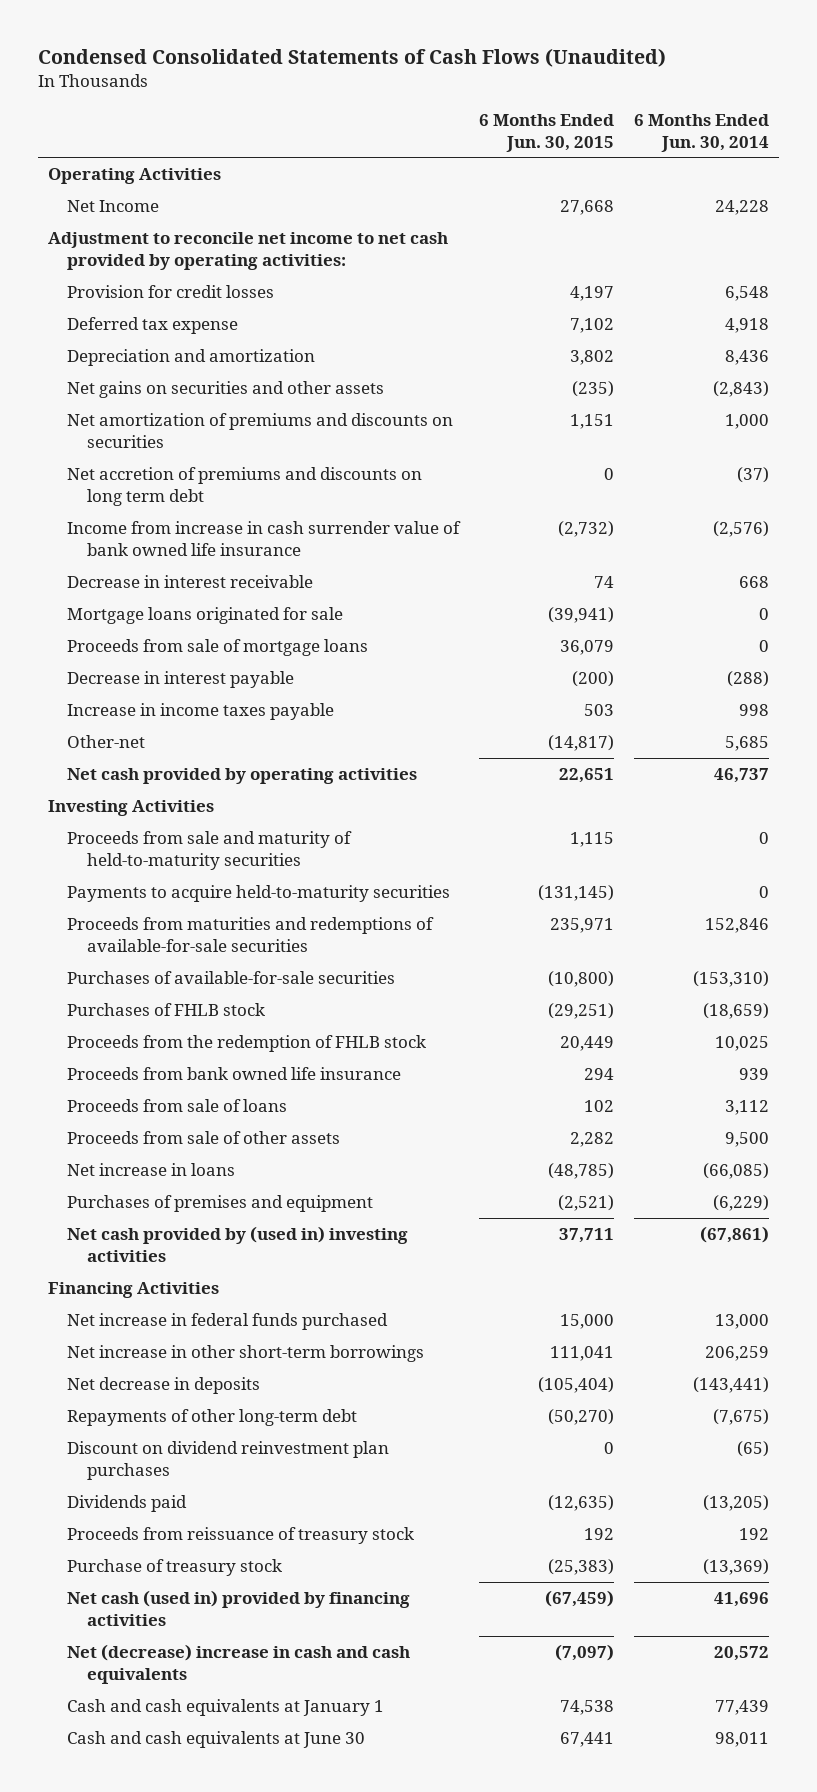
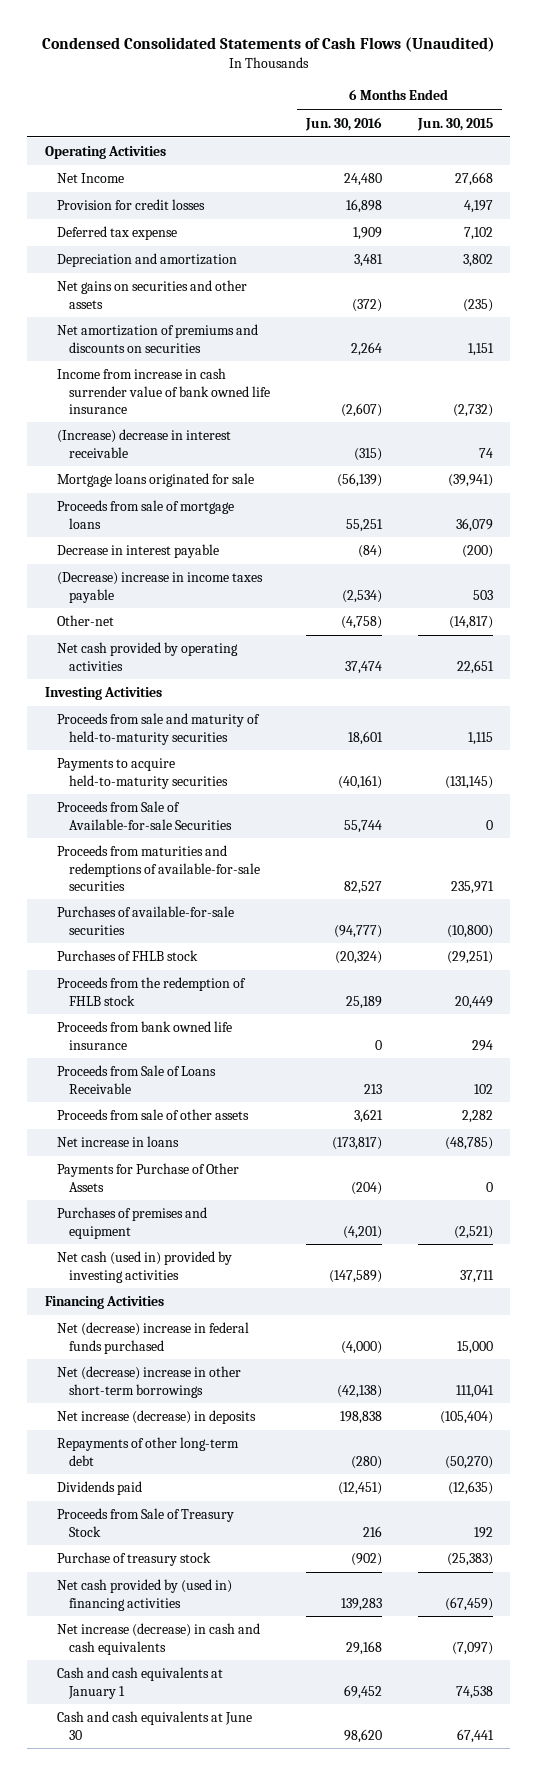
[634,113,770,152] 6 Months Ended Jun. 30, 2014 -> none
none -> [305,116,383,131] Jun. 30, 2016
[47,232,448,270] Adjustment to reconcile net income to net cash provided by operating activities: -> none
[67,467,423,506] Net accretion of premiums and discounts on long term debt -> none
[67,575,314,589] Decrease in interest receivable -> [57,429,232,458] (Increase) decrease in interest receivable
[67,703,335,721] Increase in income taxes payable -> [57,572,264,603] (Decrease) increase in income taxes payable
none -> [57,801,233,830] Proceeds from Sale of Available-for-sale Securities
[67,1099,288,1113] Proceeds from sale of loans -> [57,1065,217,1094] Proceeds from Sale of Loans Receivable
none -> [57,1163,240,1192] Payments for Purchase of Other Assets
[67,1226,409,1262] Net cash provided by (used in) investing activities -> [57,1251,233,1283] Net cash (used in) provided by investing activities
[67,1313,389,1331] Net increase in federal funds purchased -> [57,1322,250,1354] Net (decrease) increase in federal funds purchased
[67,1345,425,1363] Net increase in other short-term borrowings -> [57,1366,242,1398] Net (decrease) increase in other short-term borrowings
[67,1377,261,1395] Net decrease in deposits -> [57,1410,257,1425] Net increase (decrease) in deposits
[67,1441,390,1480] Discount on dividend reinvestment plan purchases -> none
[67,1527,415,1545] Proceeds from reissuance of treasury stock -> [57,1508,235,1537] Proceeds from Sale of Treasury Stock
[67,1590,411,1626] Net cash (used in) provided by financing activities -> [57,1579,233,1611] Net cash provided by (used in) financing activities
[67,1644,411,1684] Net (decrease) increase in cash and cash equivalents -> [57,1623,261,1655] Net increase (decrease) in cash and cash equivalents

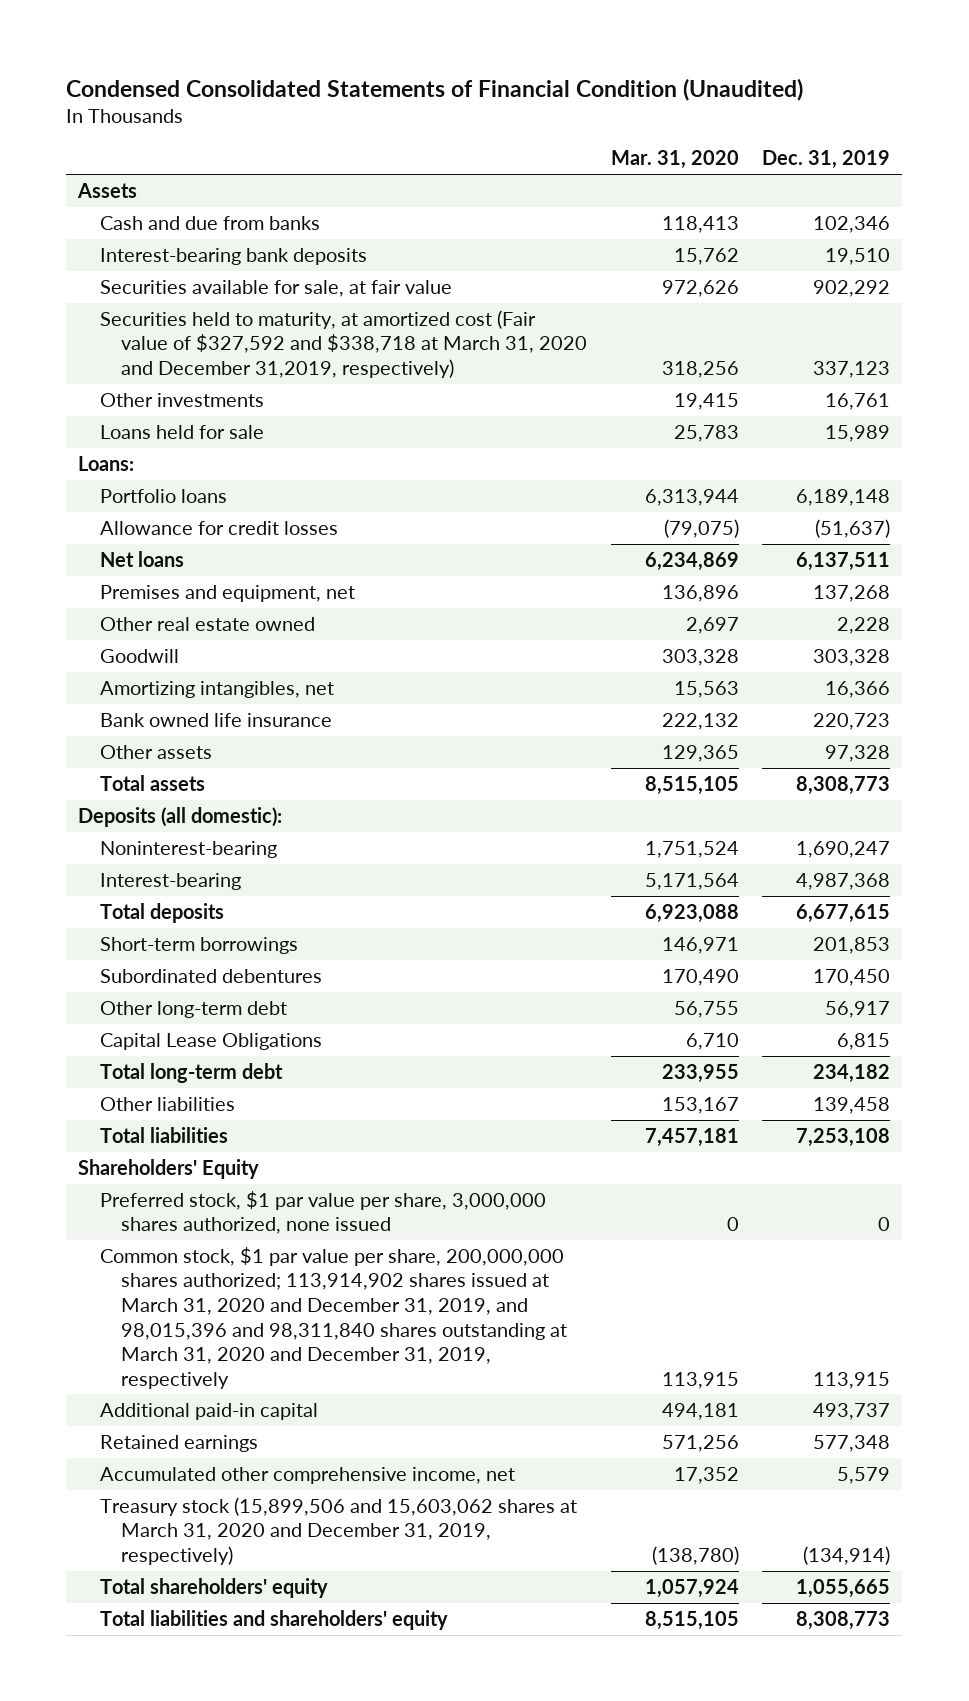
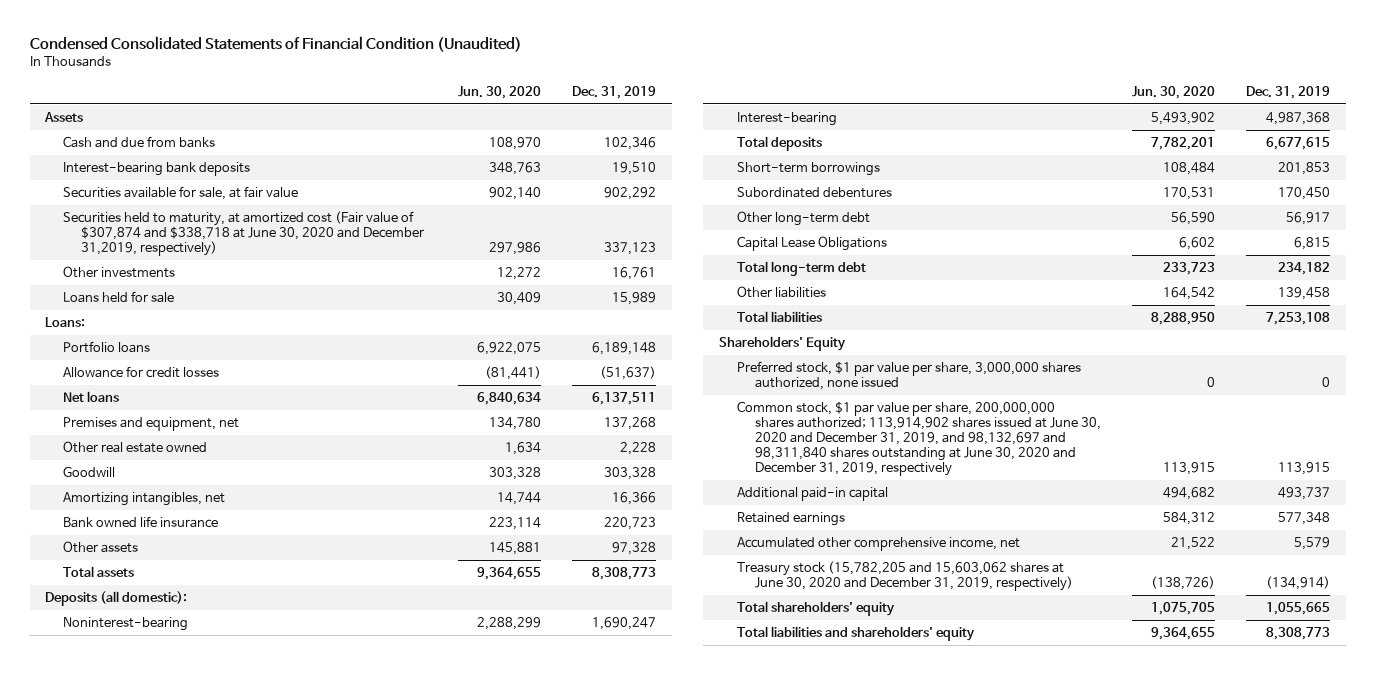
[610,150,739,170] Mar. 31, 2020 -> none
none -> [458,85,542,99] Jun. 30, 2020
[99,309,587,378] Securities held to maturity, at amortized cost (Fair value of $327,592 and $338,718 at March 31, 2020 and December 31,2019, respectively) -> [63,211,424,257] Securities held to maturity, at amortized cost (Fair value of $307,874 and $338,718 at June 30, 2020 and December 31,2019, respectively)
[99,1246,567,1389] Common stock, $1 par value per share, 200,000,000 shares authorized; 113,914,902 shares issued at March 31, 2020 and December 31, 2019, and 98,015,396 and 98,311,840 shares outstanding at March 31, 2020 and December 31, 2019, respectively -> [736,401,1101,477] Common stock, $1 par value per share, 200,000,000 shares authorized; 113,914,902 shares issued at June 30, 2020 and December 31, 2019, and 98,132,697 and 98,311,840 shares outstanding at June 30, 2020 and December 31, 2019, respectively
[99,1496,577,1565] Treasury stock (15,899,506 and 15,603,062 shares at March 31, 2020 and December 31, 2019, respectively) -> [736,561,1073,592] Treasury stock (15,782,205 and 15,603,062 shares at June 30, 2020 and December 31, 2019, respectively)

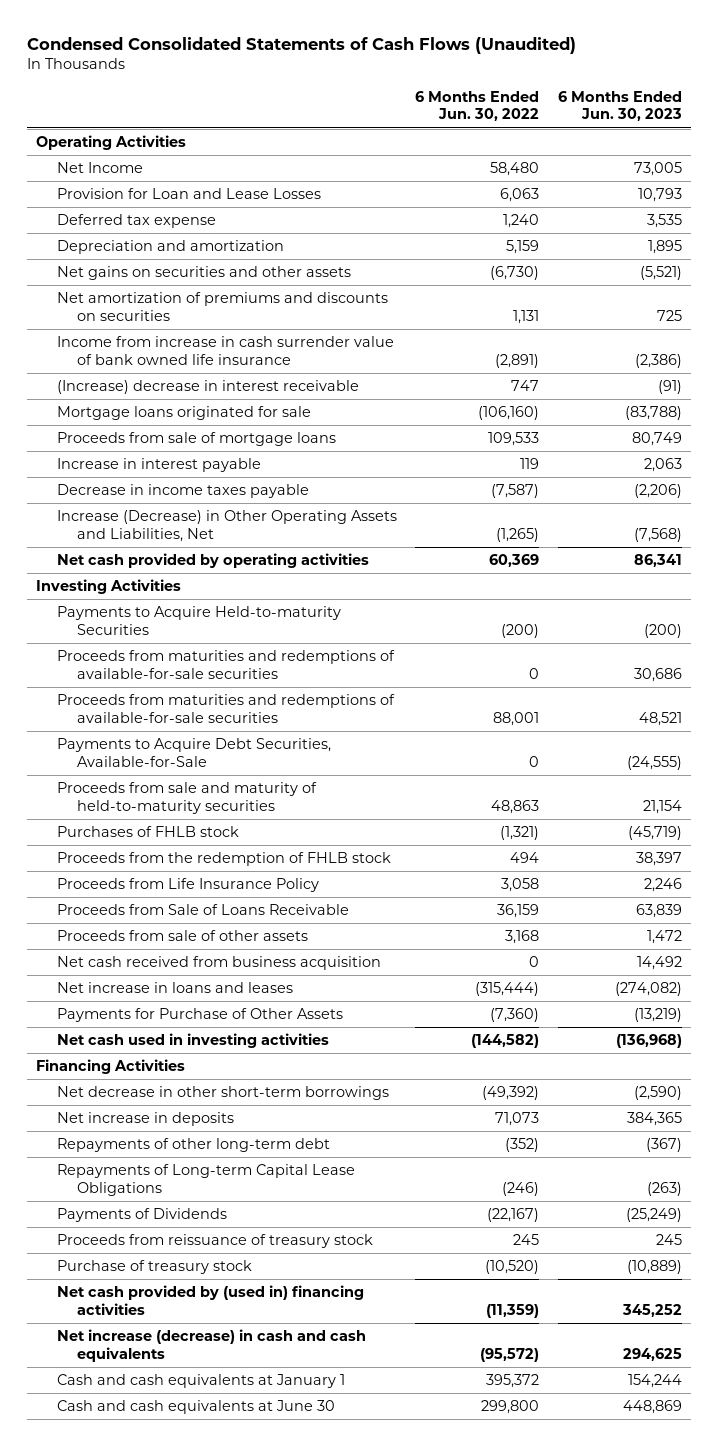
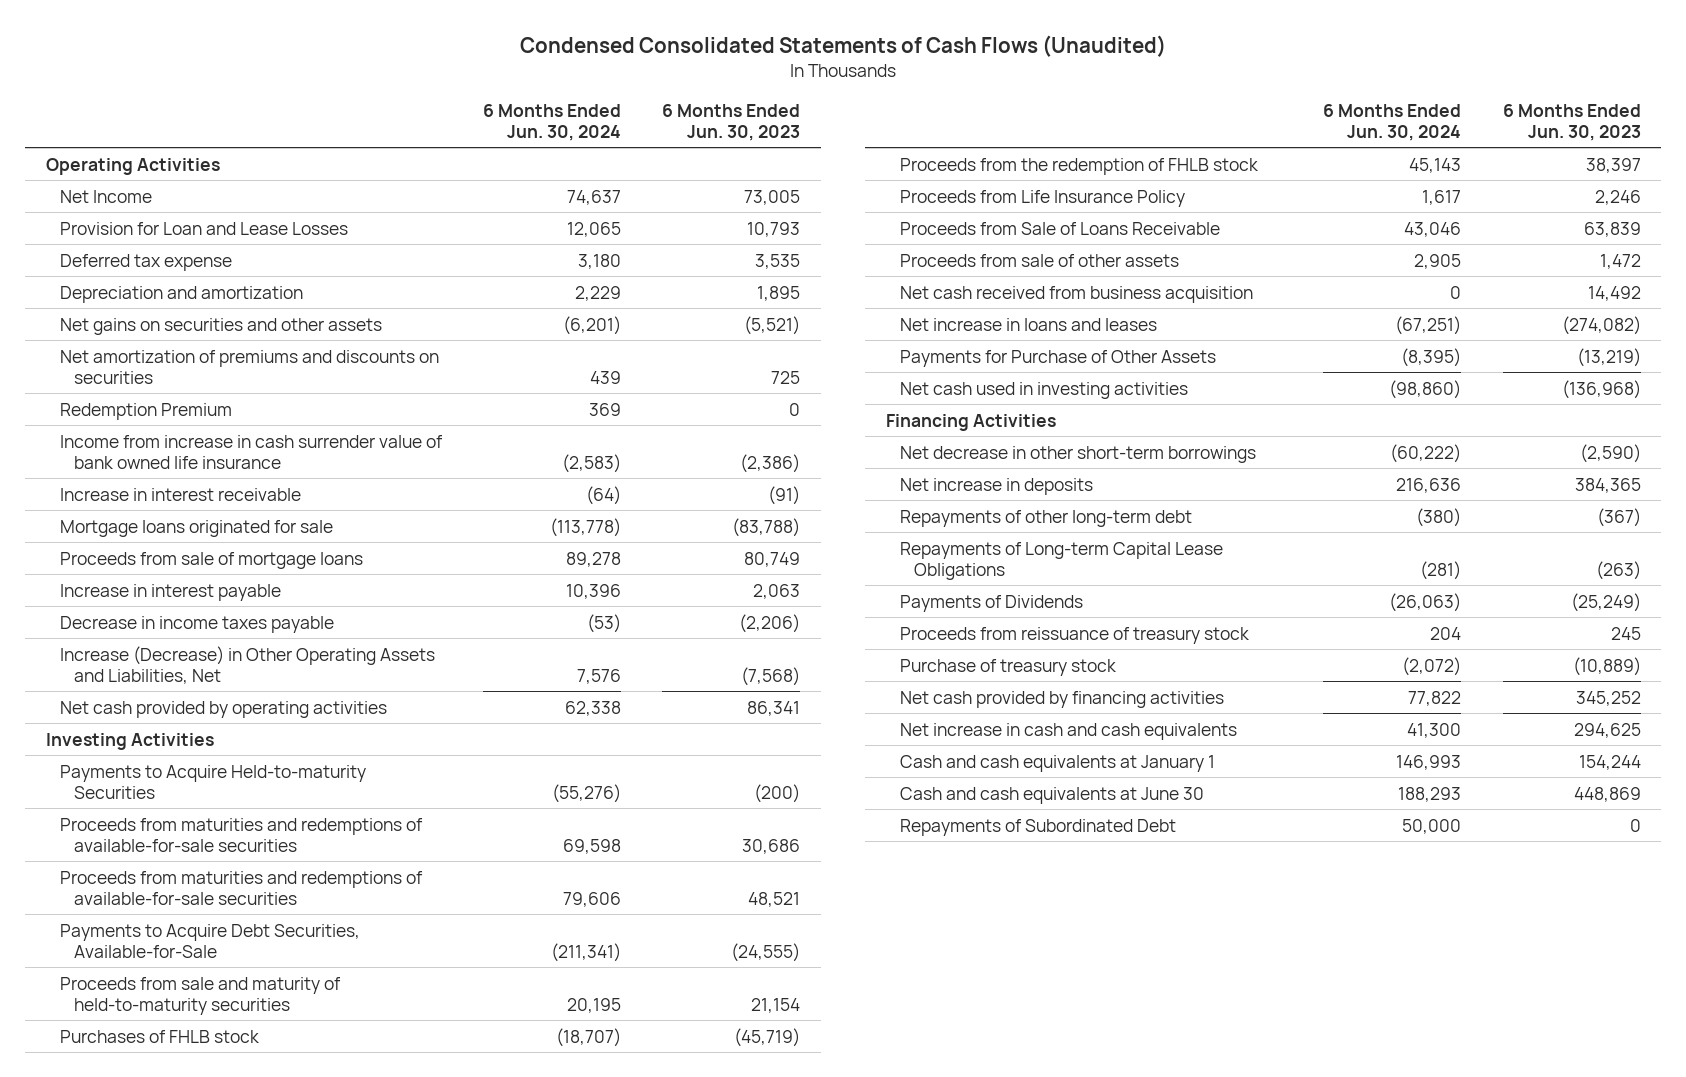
[415,90,540,122] 6 Months Ended Jun. 30, 2022 -> none
none -> [483,103,622,141] 6 Months Ended Jun. 30, 2024
none -> [59,402,232,420] Redemption Premium
[56,380,359,395] (Increase) decrease in interest receivable -> [59,487,301,501] Increase in interest receivable
[56,1285,364,1315] Net cash provided by (used in) financing activities -> [899,690,1224,708] Net cash provided by financing activities
[56,1329,366,1362] Net increase (decrease) in cash and cash equivalents -> [899,722,1237,740] Net increase in cash and cash equivalents
none -> [899,818,1176,836] Repayments of Subordinated Debt

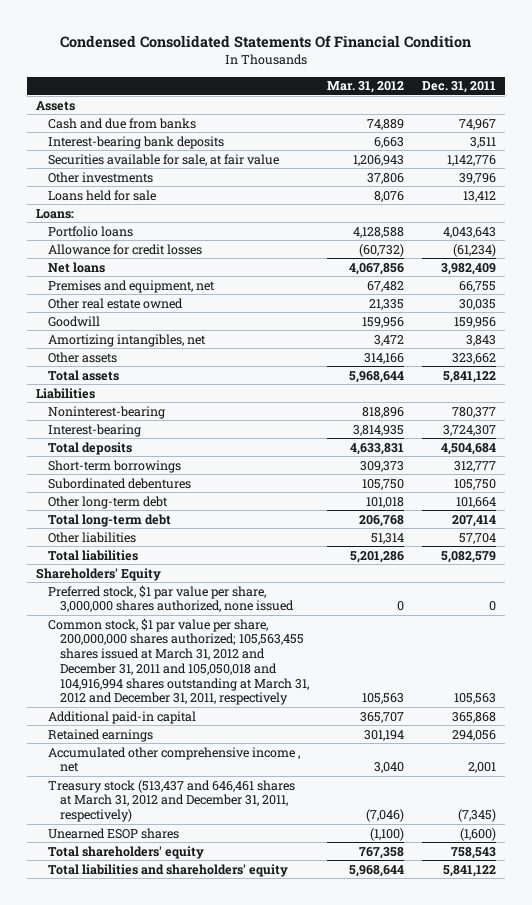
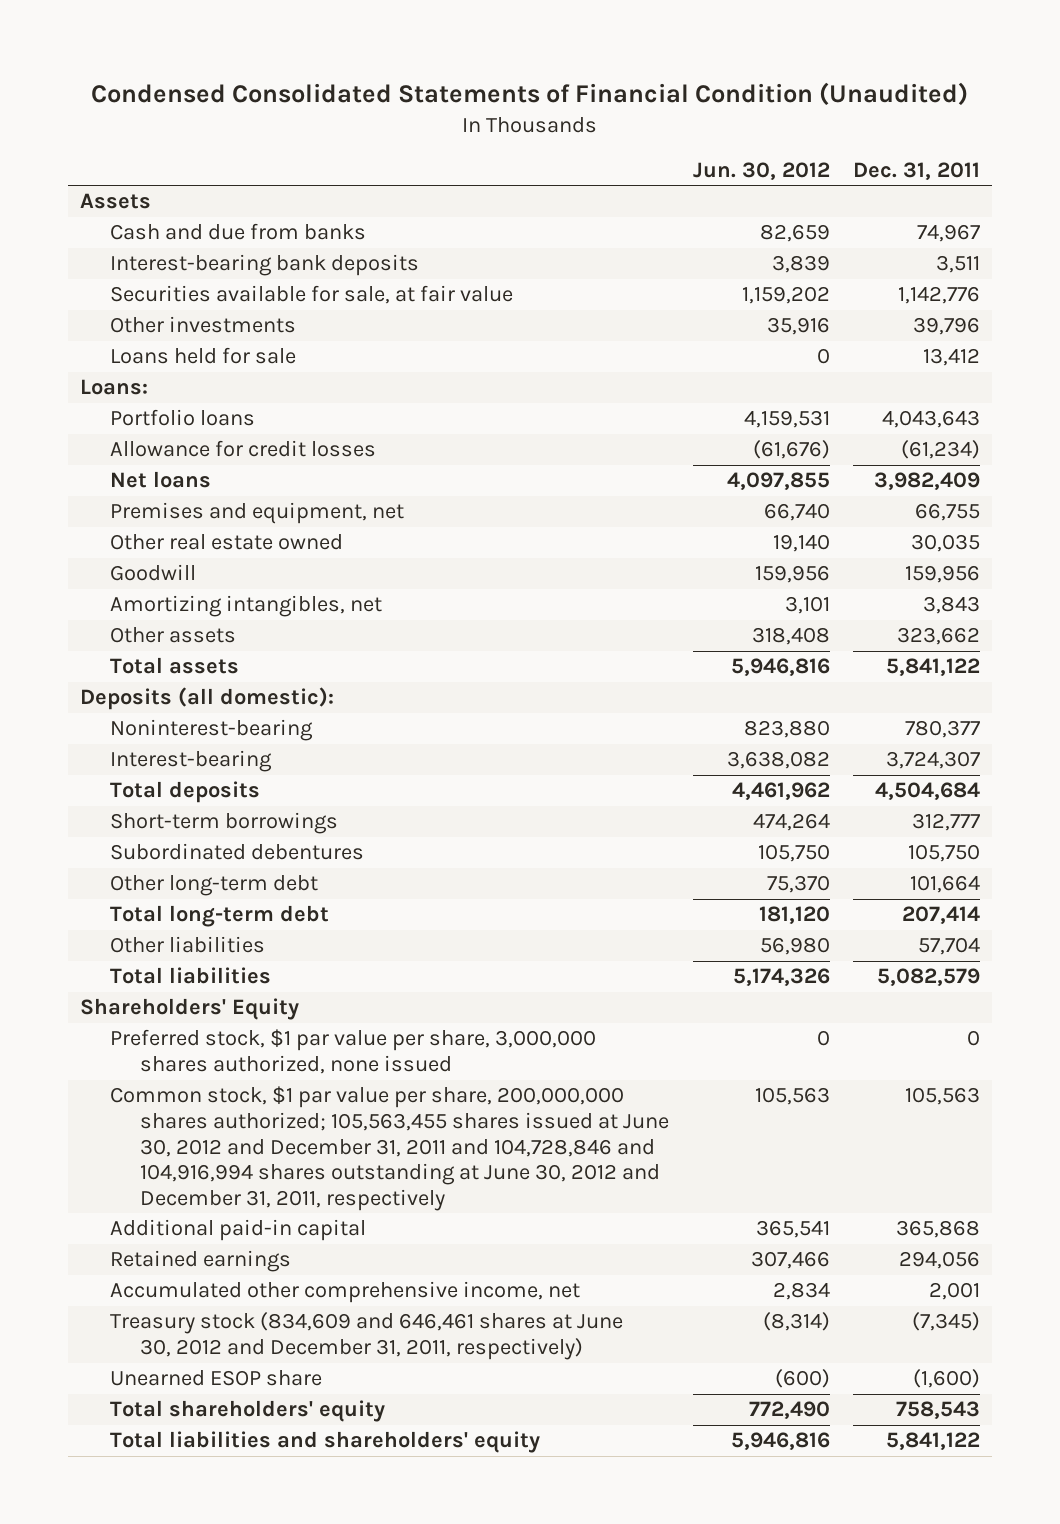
[59,34,471,48] Condensed Consolidated Statements Of Financial Condition -> [91,82,969,107] Condensed Consolidated Statements of Financial Condition (Unaudited)
[327,81,405,94] Mar. 31, 2012 -> none
none -> [692,161,830,180] Jun. 30, 2012
[35,387,95,399] Liabilities -> none
none -> [79,687,334,711] Deposits (all domestic):
[48,617,310,706] Common stock, $1 par value per share, 200,000,000 shares authorized; 105,563,455 shares issued at March 31, 2012 and December 31, 2011 and 105,050,018 and 104,916,994 shares outstanding at March 31, 2012 and December 31, 2011, respectively -> [109,1086,669,1211] Common stock, $1 par value per share, 200,000,000 shares authorized; 105,563,455 shares issued at June 30, 2012 and December 31, 2011 and 104,728,846 and 104,916,994 shares outstanding at June 30, 2012 and December 31, 2011, respectively
[48,746,301,773] Accumulated other comprehensive income , net -> [109,1281,580,1304] Accumulated other comprehensive income, net
[48,779,296,823] Treasury stock (513,437 and 646,461 shares at March 31, 2012 and December 31, 2011, respectively) -> [109,1312,623,1361] Treasury stock (834,609 and 646,461 shares at June 30, 2012 and December 31, 2011, respectively)
[48,827,180,839] Unearned ESOP shares -> [109,1370,322,1387] Unearned ESOP share

